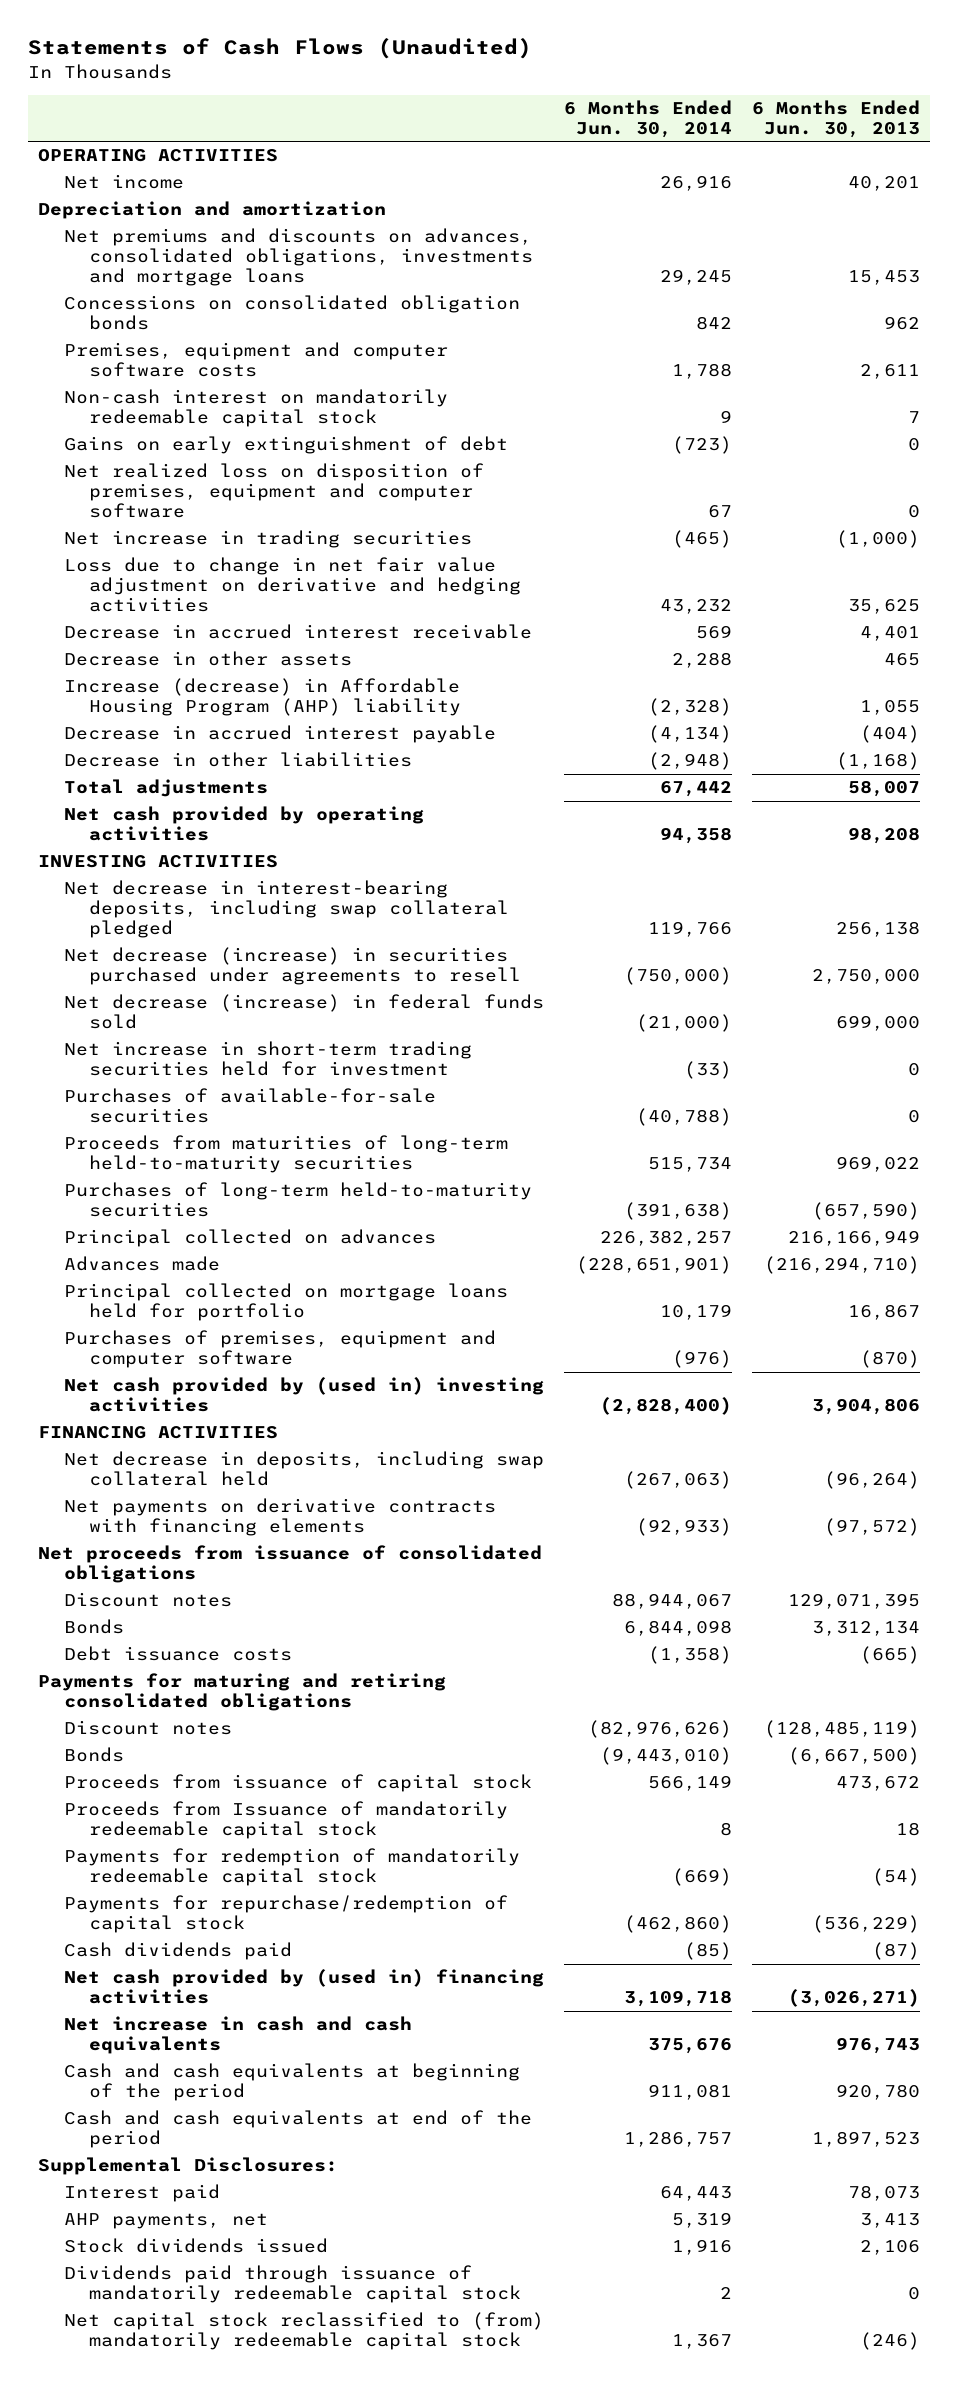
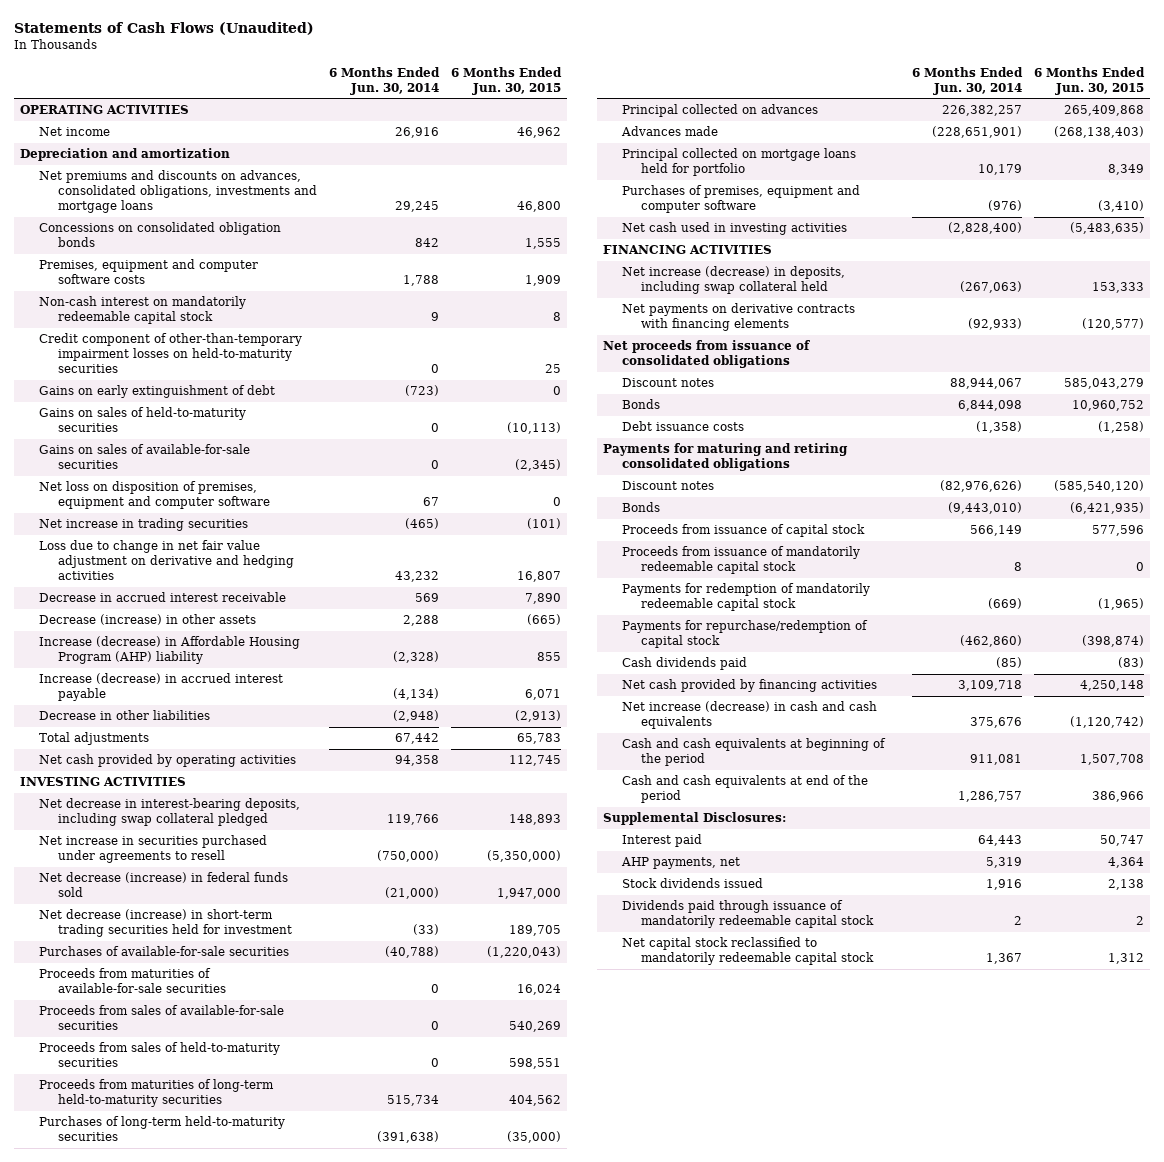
[751,100,920,138] 6 Months Ended Jun. 30, 2013 -> none
none -> [451,66,563,95] 6 Months Ended Jun. 30, 2015
none -> [38,333,302,374] Credit component of other-than-temporary impairment losses on held-to-maturity securities
none -> [38,407,246,433] Gains on sales of held-to-maturity securities
none -> [38,444,250,470] Gains on sales of available-for-sale securities
[63,463,484,519] Net realized loss on disposition of premises, equipment and computer software -> [38,481,270,510] Net loss on disposition of premises, equipment and computer software
[63,651,352,667] Decrease in other assets -> [38,614,256,626] Decrease (increase) in other assets
[63,725,496,744] Decrease in accrued interest payable -> [38,673,283,702] Increase (decrease) in accrued interest payable
[63,947,522,986] Net decrease (increase) in securities purchased under agreements to resell -> [38,835,267,864] Net increase in securities purchased under agreements to resell
[63,1041,472,1077] Net increase in short-term trading securities held for investment -> [38,909,292,938] Net decrease (increase) in short-term trading securities held for investment
none -> [38,968,226,994] Proceeds from maturities of available-for-sale securities
none -> [38,1005,284,1031] Proceeds from sales of available-for-sale securities
none -> [38,1042,280,1068] Proceeds from sales of held-to-maturity securities
[63,1377,544,1413] Net cash provided by (used in) investing activities -> [622,222,848,236] Net cash used in investing activities
[63,1451,544,1487] Net decrease in deposits, including swap collateral held -> [622,266,846,295] Net increase (decrease) in deposits, including swap collateral held
[63,1801,508,1840] Proceeds from Issuance of mandatorily redeemable capital stock -> [622,546,861,575] Proceeds from issuance of mandatorily redeemable capital stock
[63,1969,544,2005] Net cash provided by (used in) financing activities -> [622,679,878,693] Net cash provided by financing activities
[63,2016,412,2055] Net increase in cash and cash equivalents -> [622,701,878,730] Net increase (decrease) in cash and cash equivalents
[63,2312,544,2351] Net capital stock reclassified to (from) mandatorily redeemable capital stock -> [622,937,874,966] Net capital stock reclassified to mandatorily redeemable capital stock

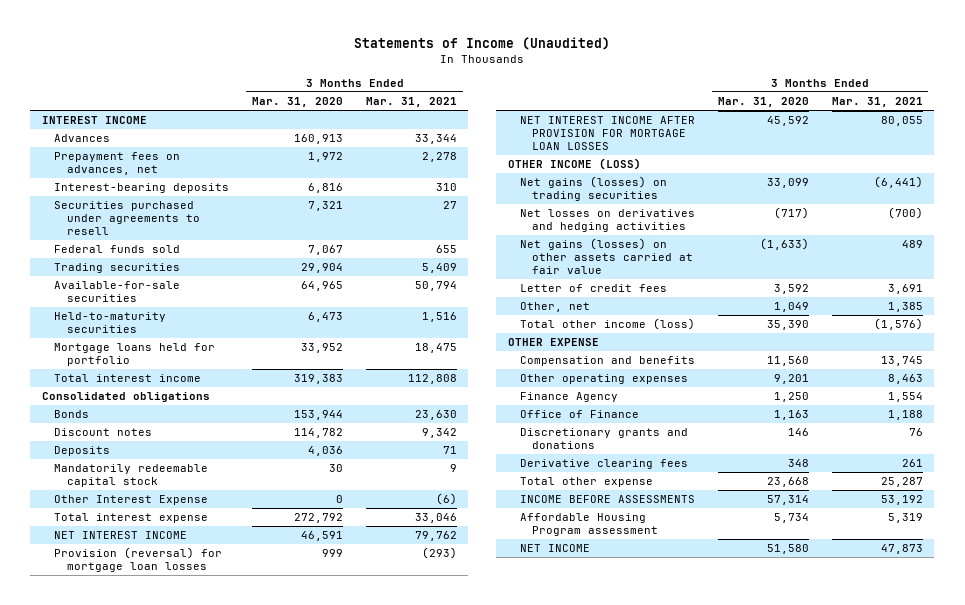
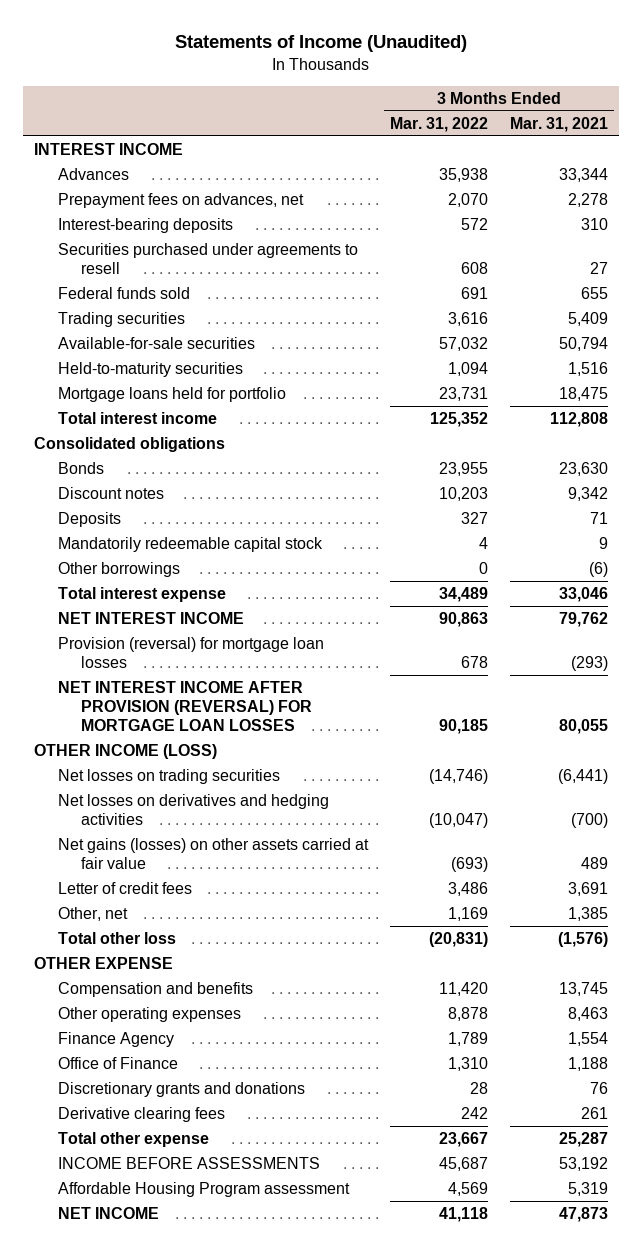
[252,97,344,108] Mar. 31, 2020 -> none
none -> [389,116,488,132] Mar. 31, 2022
[54,495,209,506] Other Interest Expense -> none
none -> [57,562,180,578] Other borrowings
[519,116,695,150] NET INTEREST INCOME AFTER PROVISION FOR MORTGAGE LOAN LOSSES -> [57,681,312,732] NET INTEREST INCOME AFTER PROVISION (REVERSAL) FOR MORTGAGE LOAN LOSSES
[519,176,667,201] Net gains (losses) on trading securities -> [57,769,280,785] Net losses on trading securities
[519,318,695,331] Total other income (loss) -> [57,932,176,945] Total other loss

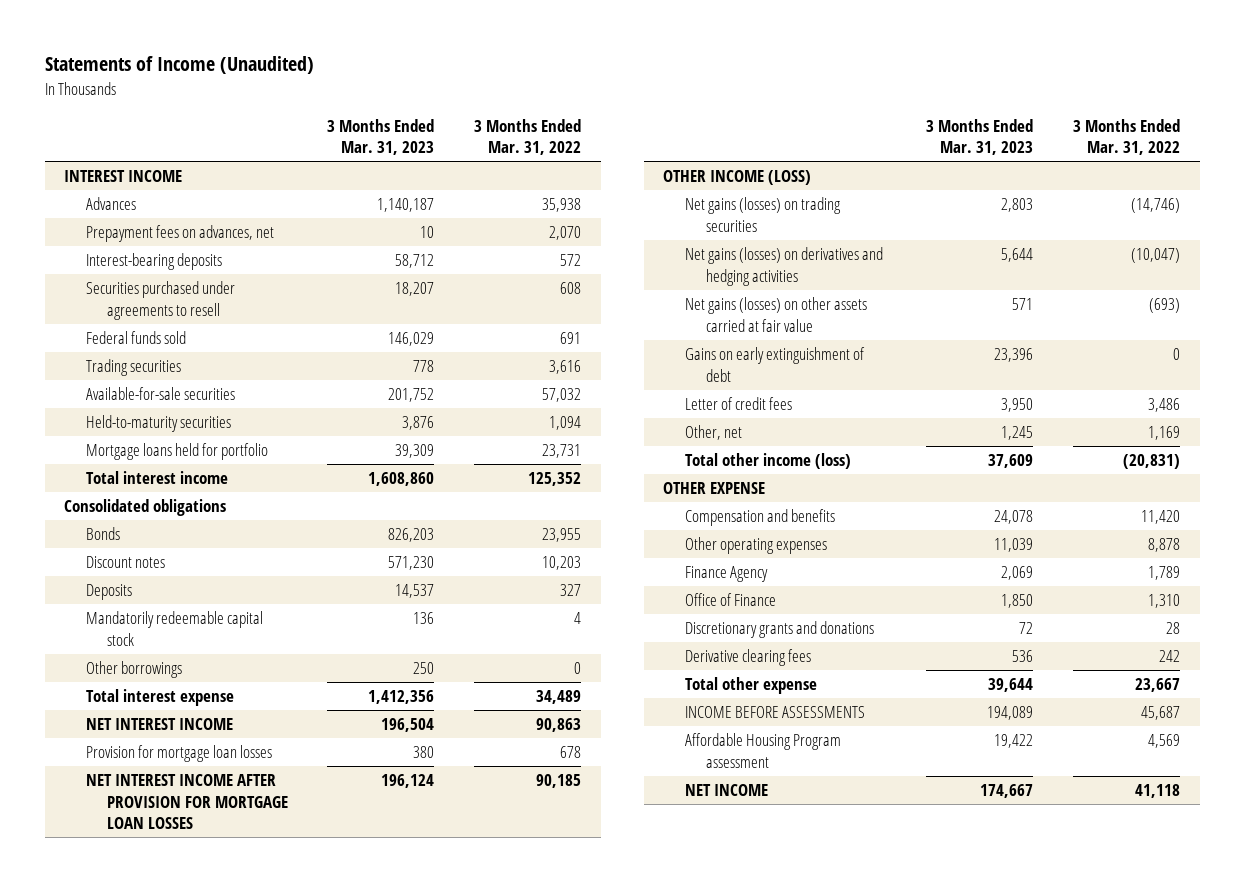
[510,116,609,132] Mar. 31, 2021 -> none
none -> [327,119,435,156] 3 Months Ended Mar. 31, 2023
[57,637,324,669] Provision (reversal) for mortgage loan losses -> [85,745,272,763] Provision for mortgage loan losses
[57,681,312,732] NET INTEREST INCOME AFTER PROVISION (REVERSAL) FOR MORTGAGE LOAN LOSSES -> [85,774,288,829] NET INTEREST INCOME AFTER PROVISION FOR MORTGAGE LOAN LOSSES
[57,769,280,785] Net losses on trading securities -> [684,197,841,232] Net gains (losses) on trading securities
[57,794,329,826] Net losses on derivatives and hedging activities -> [684,247,883,286] Net gains (losses) on derivatives and hedging activities
none -> [684,347,865,382] Gains on early extinguishment of debt
[57,932,176,945] Total other loss -> [684,453,851,470] Total other income (loss)

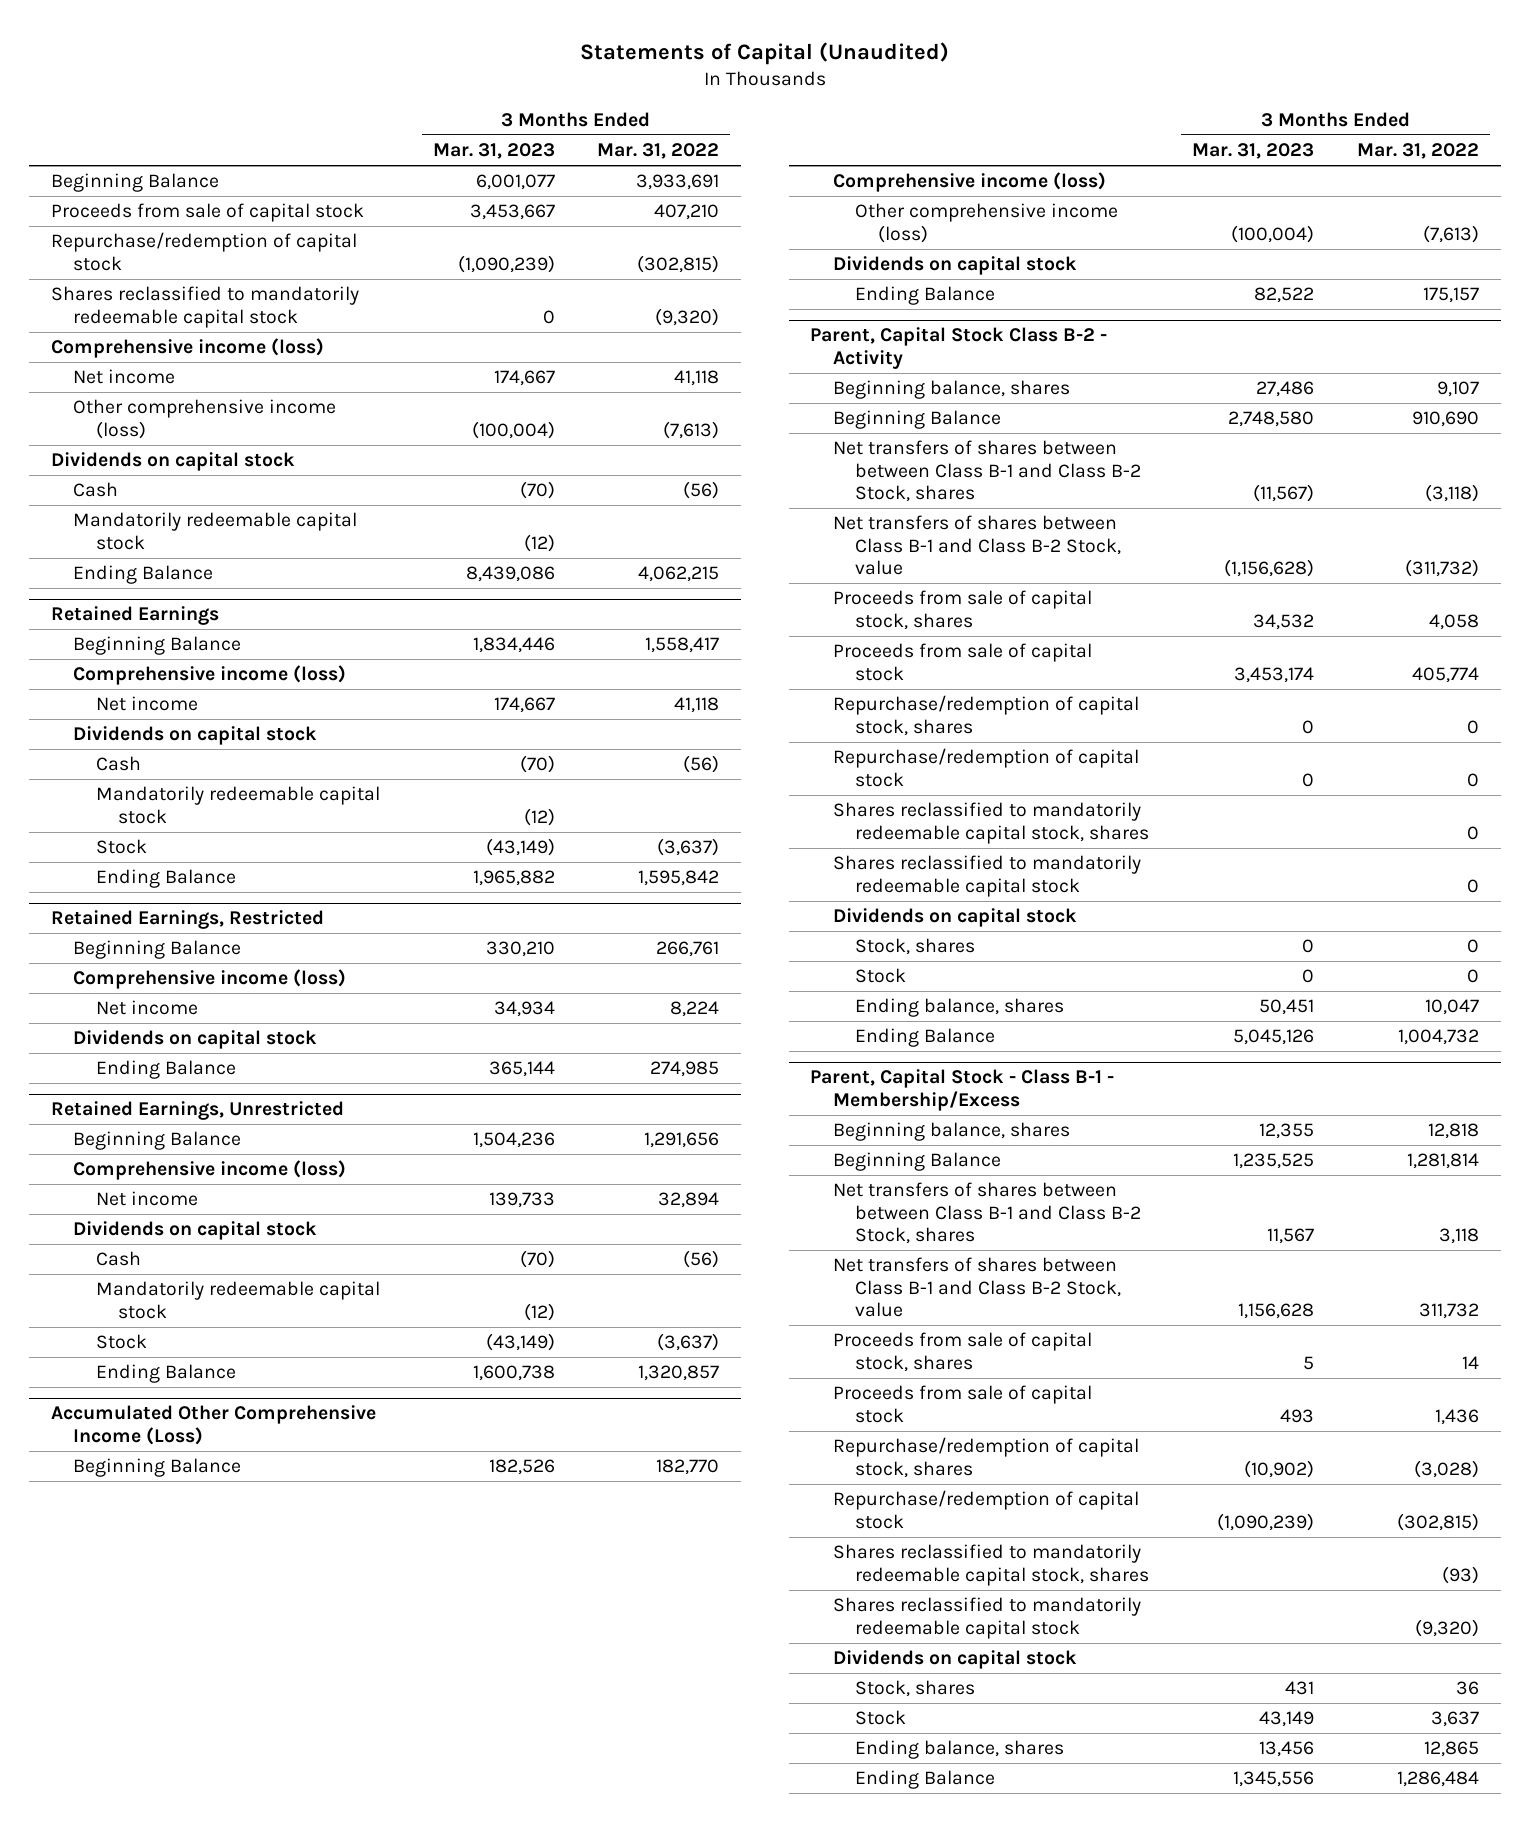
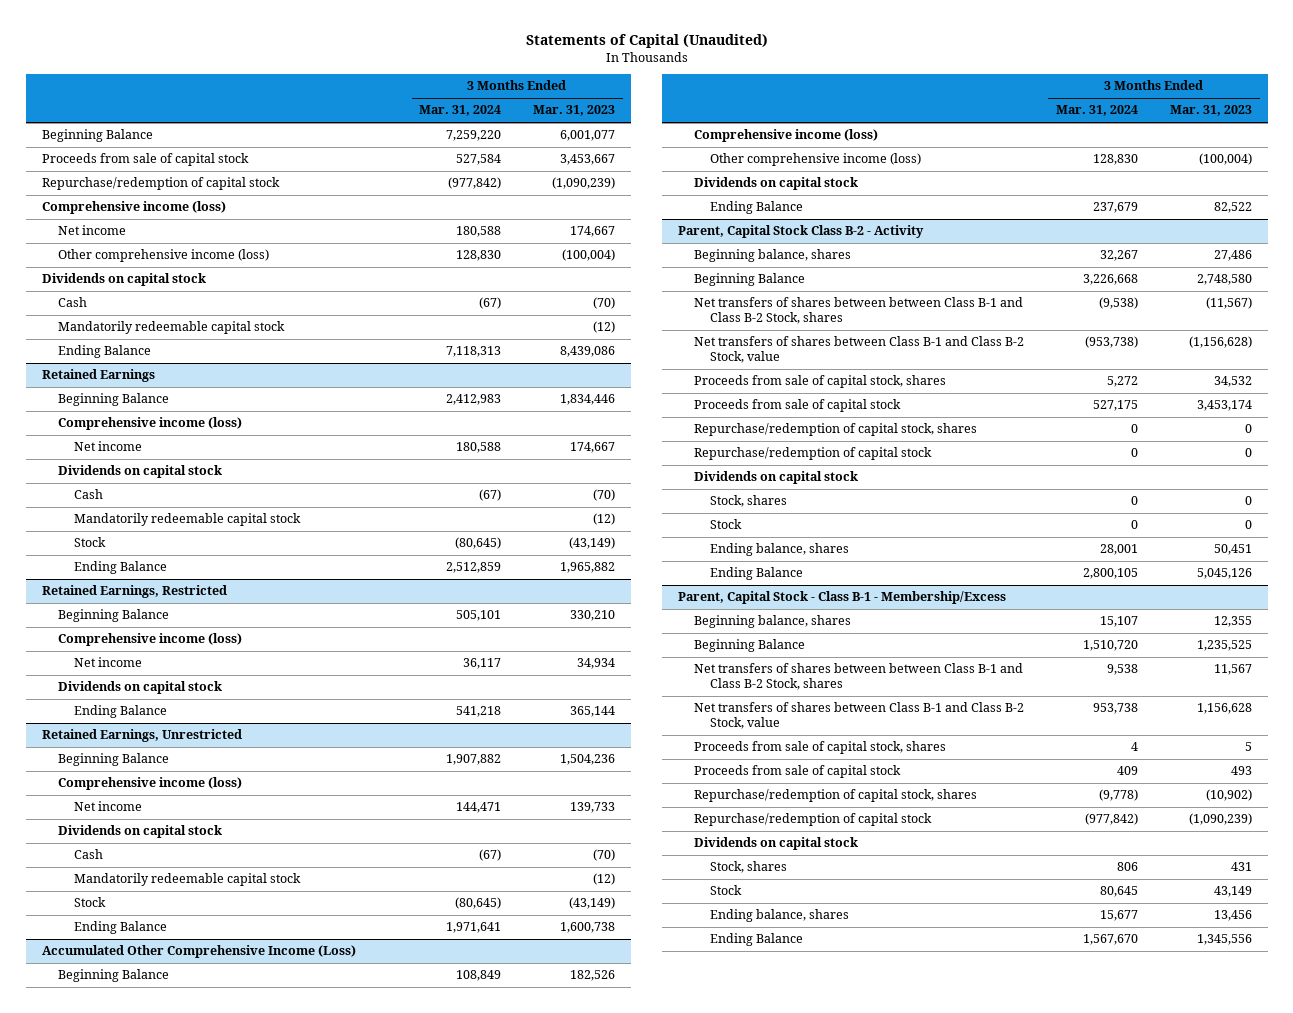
[597,142,720,159] Mar. 31, 2022 -> none
none -> [419,105,502,117] Mar. 31, 2024
[50,286,359,328] Shares reclassified to mandatorily redeemable capital stock -> none
[832,802,1150,844] Shares reclassified to mandatorily redeemable capital stock, shares -> none
[832,855,1141,897] Shares reclassified to mandatorily redeemable capital stock -> none
[832,1544,1150,1586] Shares reclassified to mandatorily redeemable capital stock, shares -> none
[832,1597,1141,1639] Shares reclassified to mandatorily redeemable capital stock -> none

